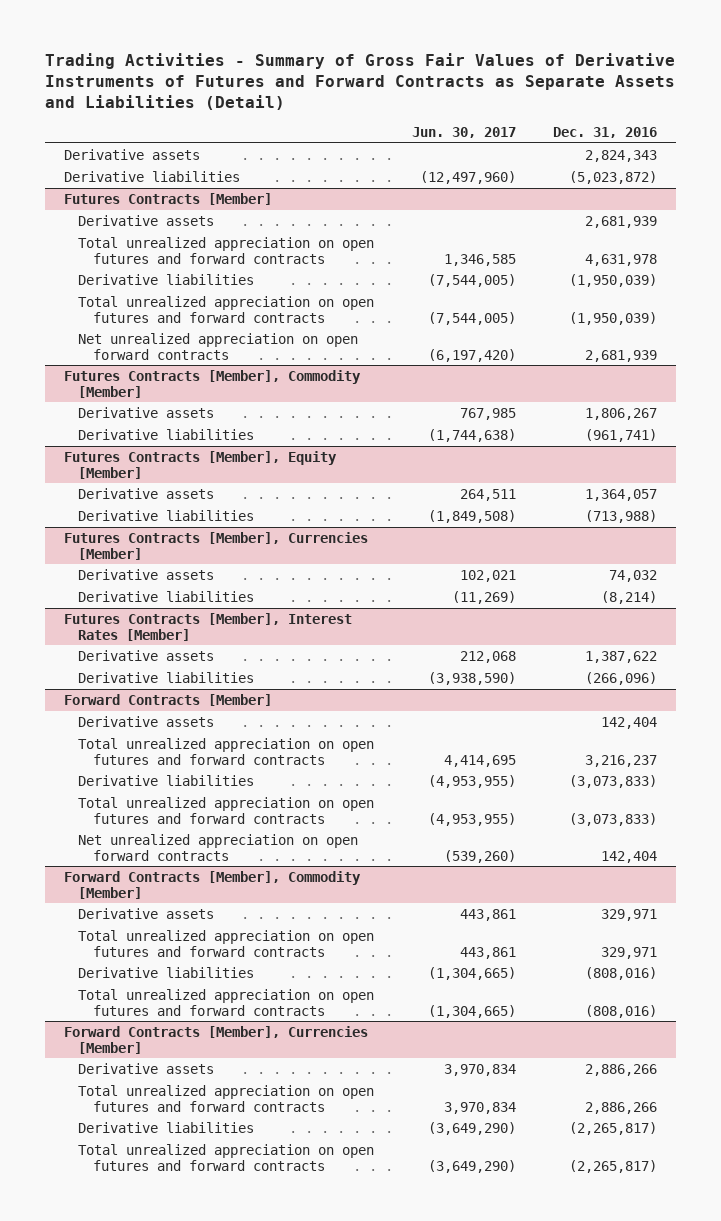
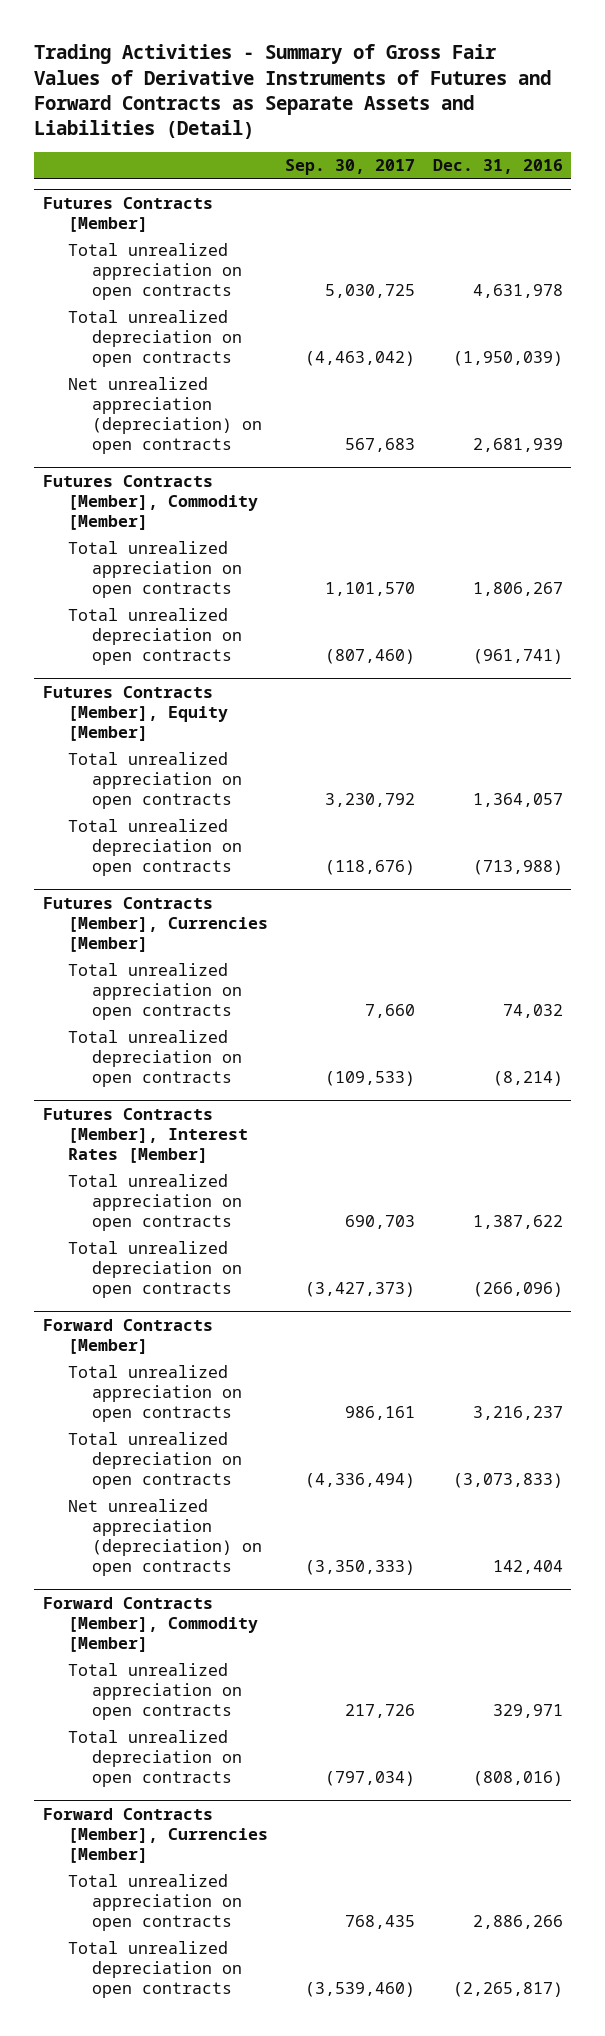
[411,126,516,138] Jun. 30, 2017 -> none
none -> [285,159,416,176] Sep. 30, 2017
[64,148,201,160] Derivative assets -> none
[64,170,241,182] Derivative liabilities -> none
[78,214,215,226] Derivative assets -> none
[78,273,255,285] Derivative liabilities -> none
[78,236,375,264] Total unrealized appreciation on open futures and forward contracts -> [67,243,243,301] Total unrealized appreciation on open contracts
[78,295,375,323] Total unrealized appreciation on open futures and forward contracts -> [67,310,243,368] Total unrealized depreciation on open contracts
[78,332,359,360] Net unrealized appreciation on open forward contracts -> [67,377,263,455] Net unrealized appreciation (depreciation) on open contracts
[78,406,215,418] Derivative assets -> [67,541,243,599] Total unrealized appreciation on open contracts
[78,428,255,440] Derivative liabilities -> [67,608,243,666] Total unrealized depreciation on open contracts
[78,487,215,499] Derivative assets -> [67,752,243,810] Total unrealized appreciation on open contracts
[78,509,255,521] Derivative liabilities -> [67,819,243,877] Total unrealized depreciation on open contracts
[78,568,215,580] Derivative assets -> [67,963,243,1021] Total unrealized appreciation on open contracts
[78,590,255,602] Derivative liabilities -> [67,1030,243,1088] Total unrealized depreciation on open contracts
[78,649,215,661] Derivative assets -> [67,1174,243,1232] Total unrealized appreciation on open contracts
[78,671,255,683] Derivative liabilities -> [67,1241,243,1299] Total unrealized depreciation on open contracts
[78,715,215,727] Derivative assets -> none
[78,774,255,786] Derivative liabilities -> none
[78,737,375,765] Total unrealized appreciation on open futures and forward contracts -> [67,1365,243,1423] Total unrealized appreciation on open contracts
[78,796,375,824] Total unrealized appreciation on open futures and forward contracts -> [67,1432,243,1490] Total unrealized depreciation on open contracts
[78,833,359,861] Net unrealized appreciation on open forward contracts -> [67,1499,263,1577] Net unrealized appreciation (depreciation) on open contracts
[78,907,215,919] Derivative assets -> none
[78,966,255,978] Derivative liabilities -> none
[78,929,375,957] Total unrealized appreciation on open futures and forward contracts -> [67,1663,243,1721] Total unrealized appreciation on open contracts
[78,988,375,1016] Total unrealized appreciation on open futures and forward contracts -> [67,1730,243,1788] Total unrealized depreciation on open contracts
[78,1062,215,1074] Derivative assets -> none
[78,1121,255,1133] Derivative liabilities -> none
[78,1084,375,1112] Total unrealized appreciation on open futures and forward contracts -> [67,1874,243,1932] Total unrealized appreciation on open contracts
[78,1143,375,1171] Total unrealized appreciation on open futures and forward contracts -> [67,1941,243,1999] Total unrealized depreciation on open contracts

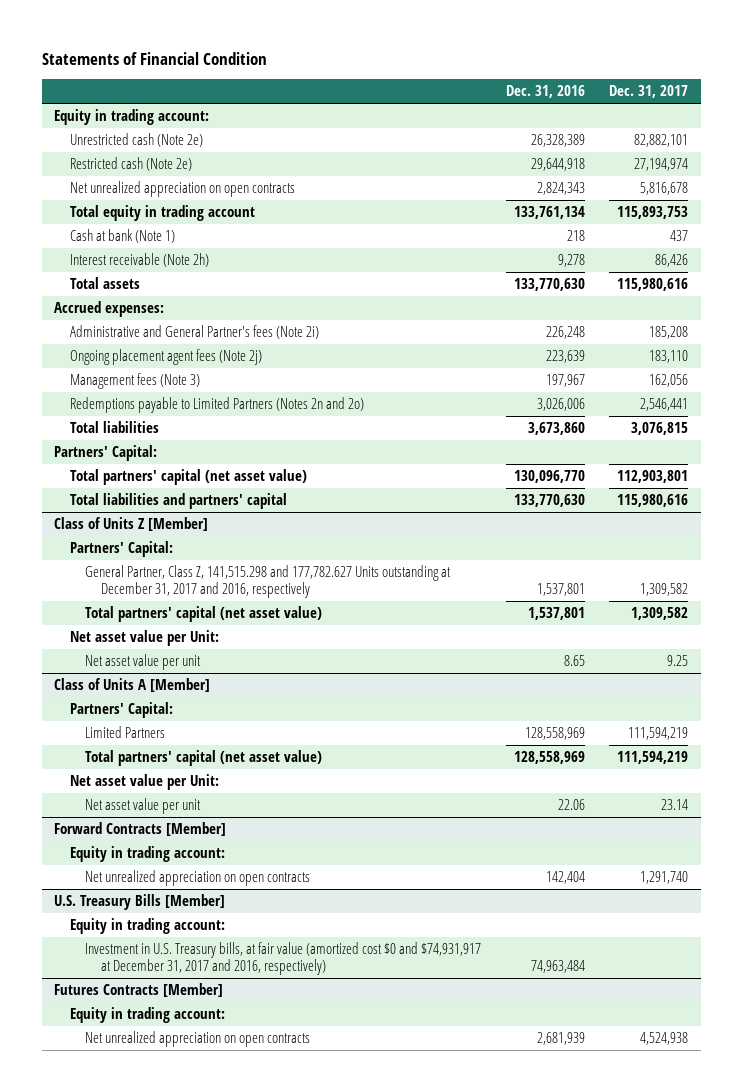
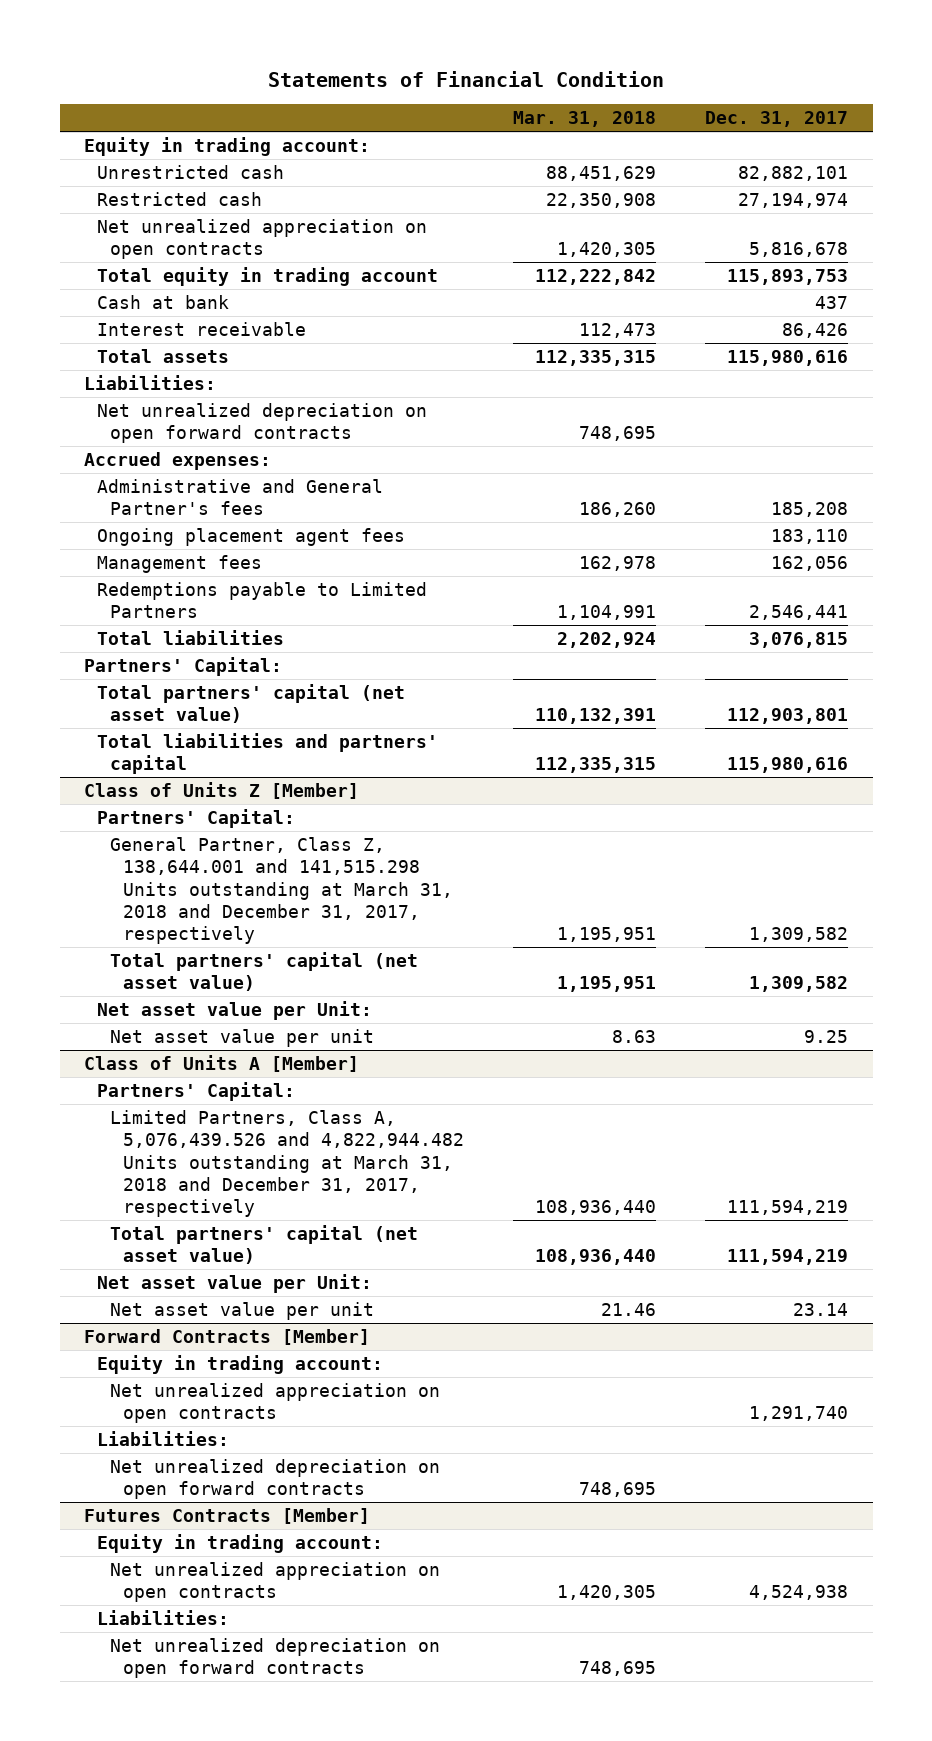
[505,85,585,99] Dec. 31, 2016 -> none
none -> [513,111,657,128] Mar. 31, 2018
[69,133,203,148] Unrestricted cash (Note 2e) -> [97,164,285,179] Unrestricted cash
[69,157,192,172] Restricted cash (Note 2e) -> [97,191,263,206] Restricted cash
[69,229,175,244] Cash at bank (Note 1) -> [97,294,230,309] Cash at bank
[69,253,209,268] Interest receivable (Note 2h) -> [97,321,307,336] Interest receivable
none -> [84,374,217,390] Liabilities:
none -> [97,402,428,444] Net unrealized depreciation on open forward contracts
[69,325,319,340] Administrative and General Partner's fees (Note 2i) -> [97,478,384,516] Administrative and General Partner's fees
[69,349,262,366] Ongoing placement agent fees (Note 2j) -> [97,527,406,546] Ongoing placement agent fees
[69,373,200,390] Management fees (Note 3) -> [97,554,263,573] Management fees
[69,397,364,414] Redemptions payable to Limited Partners (Notes 2n and 2o) -> [97,581,428,619] Redemptions payable to Limited Partners
[85,565,452,599] General Partner, Class Z, 141,515.298 and 177,782.627 Units outstanding at December 31, 2017 and 2016, respectively -> [110,836,454,945] General Partner, Class Z, 138,644.001 and 141,515.298 Units outstanding at March 31, 2018 and December 31, 2017, respectively
[85,726,166,739] Limited Partners -> [110,1109,465,1218] Limited Partners, Class A, 5,076,439.526 and 4,822,944.482 Units outstanding at March 31, 2018 and December 31, 2017, respectively
[54,894,226,911] U.S. Treasury Bills [Member] -> none
[69,918,225,935] Equity in trading account: -> none
[85,942,482,976] Investment in U.S. Treasury bills, at fair value (amortized cost $0 and $74,931,917 at December 31, 2017 and 2016, respectively) -> none
none -> [97,1430,230,1446] Liabilities:
none -> [110,1458,441,1500] Net unrealized depreciation on open forward contracts
none -> [97,1609,230,1625] Liabilities:
none -> [110,1637,441,1679] Net unrealized depreciation on open forward contracts

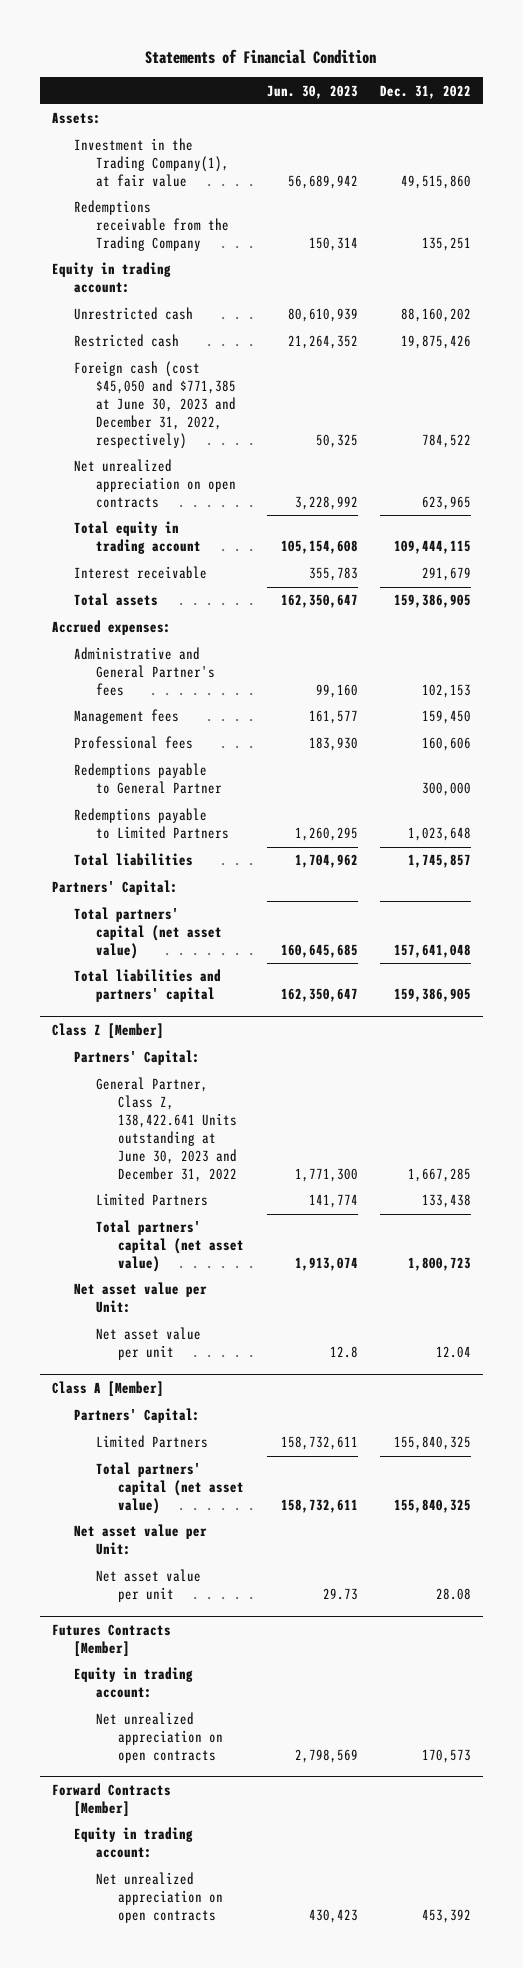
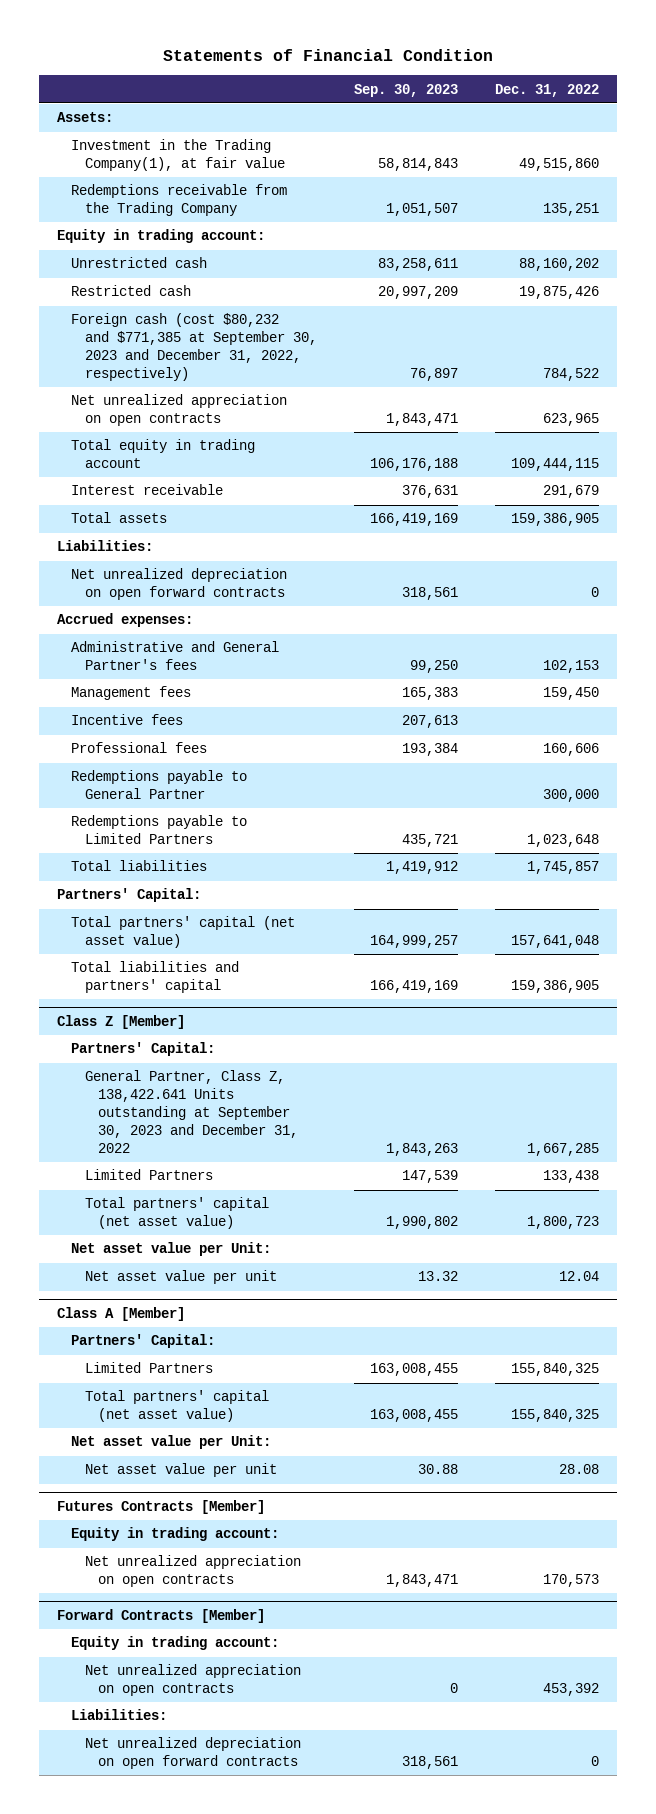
[266,84,358,99] Jun. 30, 2023 -> none
none -> [353,83,458,97] Sep. 30, 2023
[73,361,236,449] Foreign cash (cost $45,050 and $771,385 at June 30, 2023 and December 31, 2022, respectively) -> [70,313,317,382] Foreign cash (cost $80,232 and $771,385 at September 30, 2023 and December 31, 2022, respectively)
none -> [57,540,154,552] Liabilities:
none -> [70,568,287,601] Net unrealized depreciation on open forward contracts
none -> [70,714,183,726] Incentive fees
[95,1077,237,1182] General Partner, Class Z, 138,422.641 Units outstanding at June 30, 2023 and December 31, 2022 -> [84,1070,299,1154] General Partner, Class Z, 138,422.641 Units outstanding at September 30, 2023 and December 31, 2022
none -> [70,1709,167,1721] Liabilities:
none -> [84,1737,301,1770] Net unrealized depreciation on open forward contracts

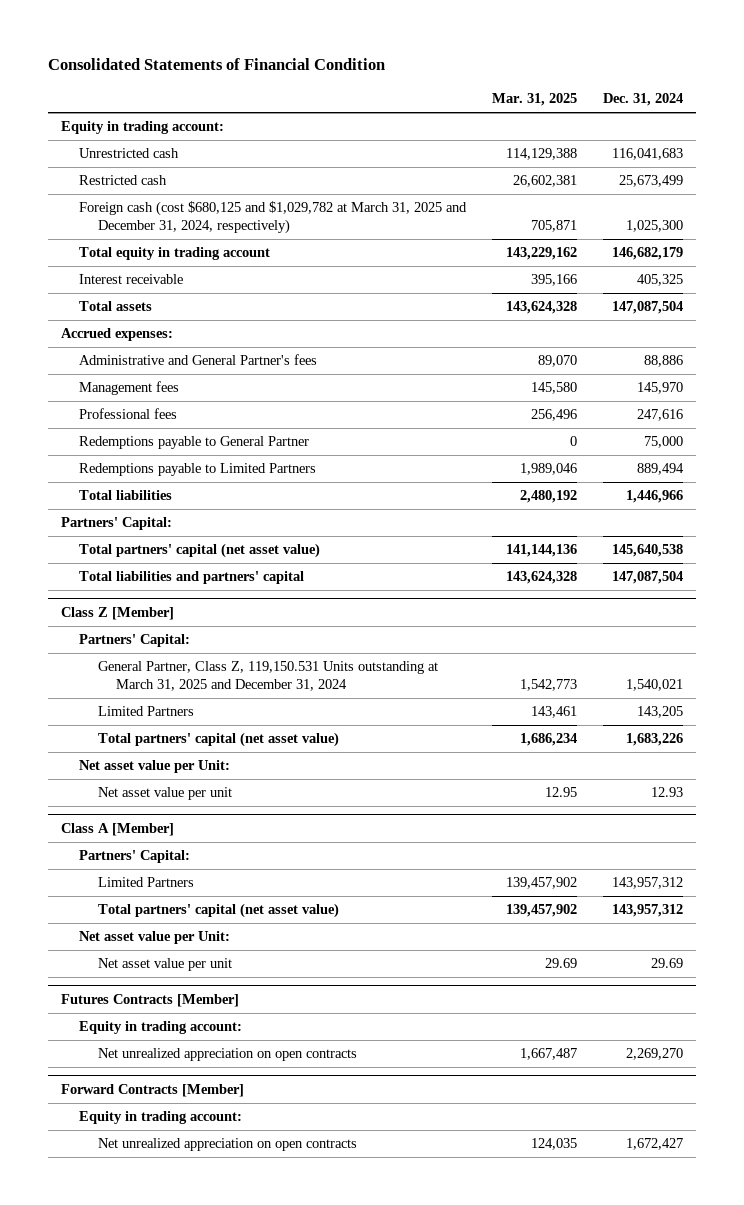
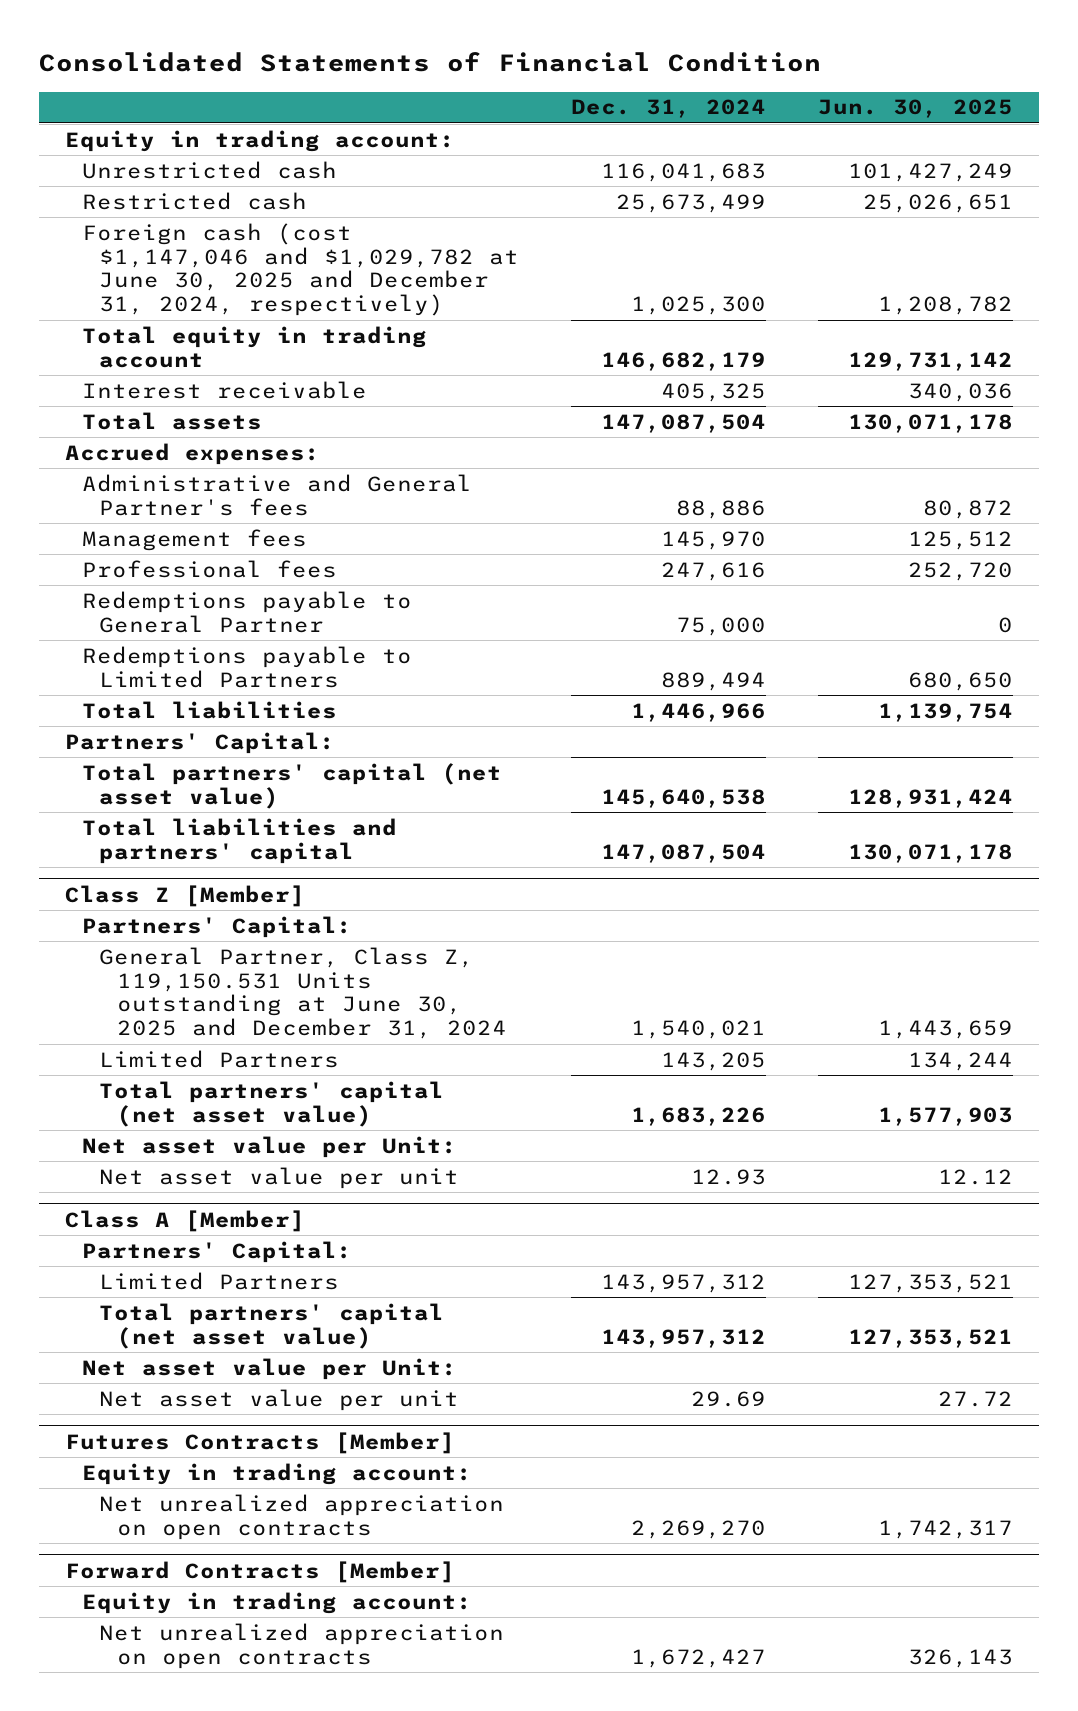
[492,93,578,107] Mar. 31, 2025 -> none
none -> [817,99,1013,119] Jun. 30, 2025
[79,201,468,235] Foreign cash (cost $680,125 and $1,029,782 at March 31, 2025 and December 31, 2024, respectively) -> [82,222,520,317] Foreign cash (cost $1,147,046 and $1,029,782 at June 30, 2025 and December 31, 2024, respectively)
[97,661,438,692] General Partner, Class Z, 119,150.531 Units outstanding at March 31, 2025 and December 31, 2024 -> [99,946,507,1040] General Partner, Class Z, 119,150.531 Units outstanding at June 30, 2025 and December 31, 2024

